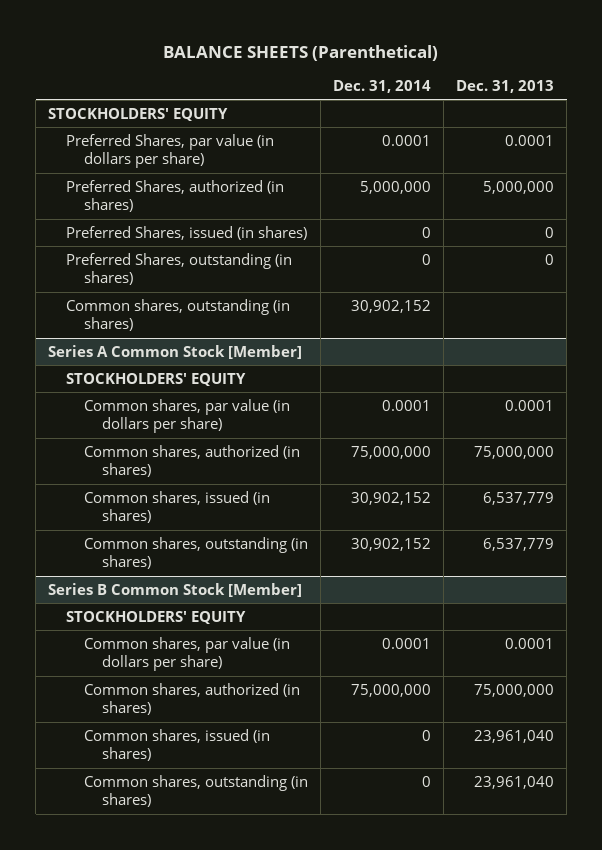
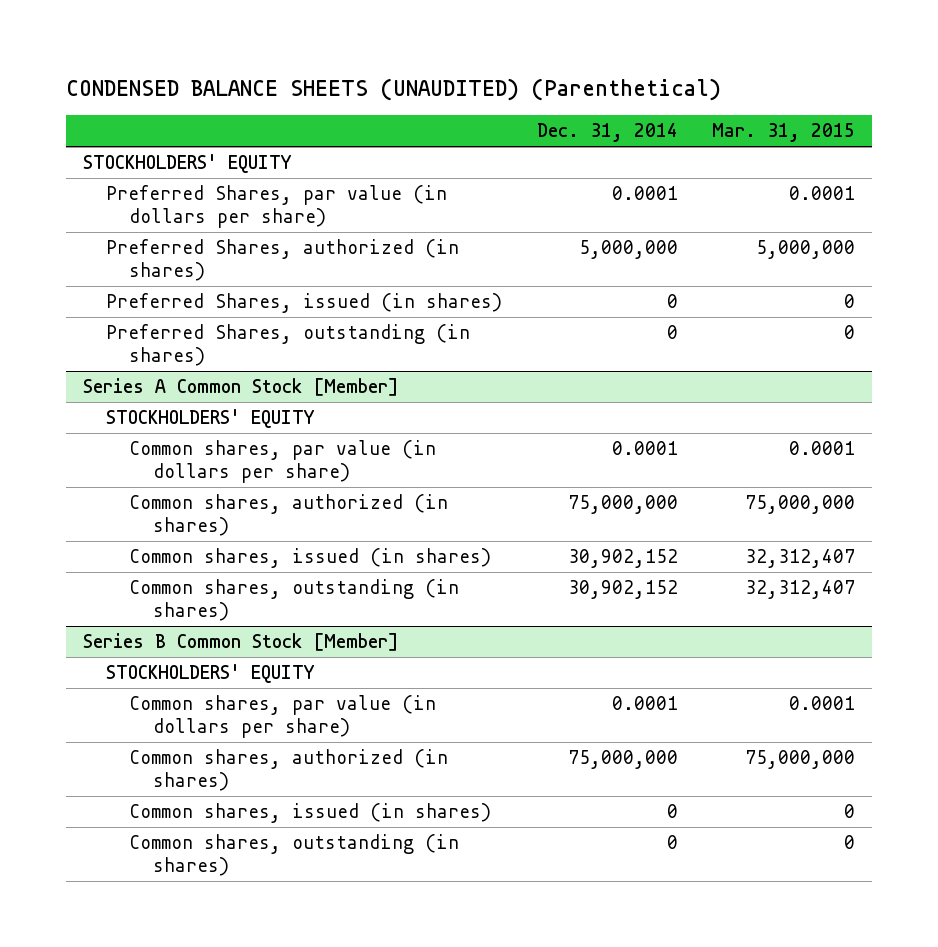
[163,44,439,61] BALANCE SHEETS (Parenthetical) -> [65,77,721,101] CONDENSED BALANCE SHEETS (UNAUDITED) (Parenthetical)
[456,79,555,93] Dec. 31, 2013 -> none
none -> [711,123,855,143] Mar. 31, 2015
[65,298,290,332] Common shares, outstanding (in shares) -> none

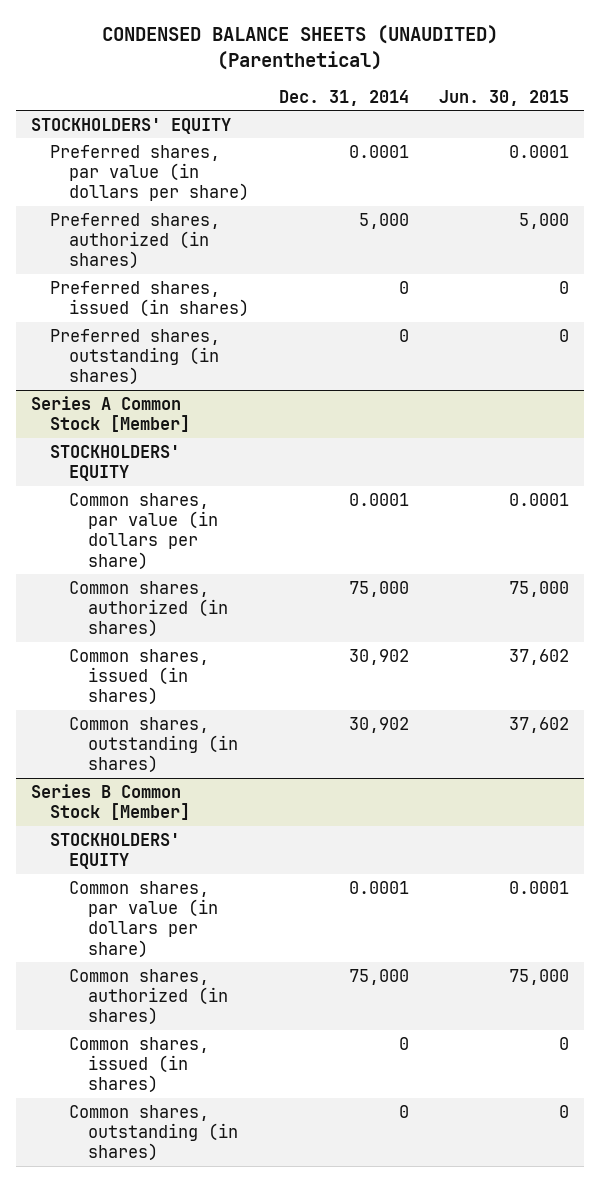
[711,123,855,143] Mar. 31, 2015 -> none
none -> [439,89,570,106] Jun. 30, 2015
[106,185,448,229] Preferred Shares, par value (in dollars per share) -> [50,144,250,202] Preferred shares, par value (in dollars per share)
[106,239,460,282] Preferred Shares, authorized (in shares) -> [50,212,221,270] Preferred shares, authorized (in shares)
[578,240,678,260] 5,000,000 -> [359,212,410,229] 5,000
[106,293,503,314] Preferred Shares, issued (in shares) -> [50,280,250,317] Preferred shares, issued (in shares)
[106,324,471,367] Preferred Shares, outstanding (in shares) -> [50,328,221,386] Preferred shares, outstanding (in shares)
[567,495,678,515] 75,000,000 -> [349,580,410,597] 75,000
[567,549,678,569] 30,902,152 -> [349,648,410,665] 30,902
[567,580,678,600] 30,902,152 -> [349,716,410,733] 30,902
[567,750,678,770] 75,000,000 -> [349,968,410,985] 75,000

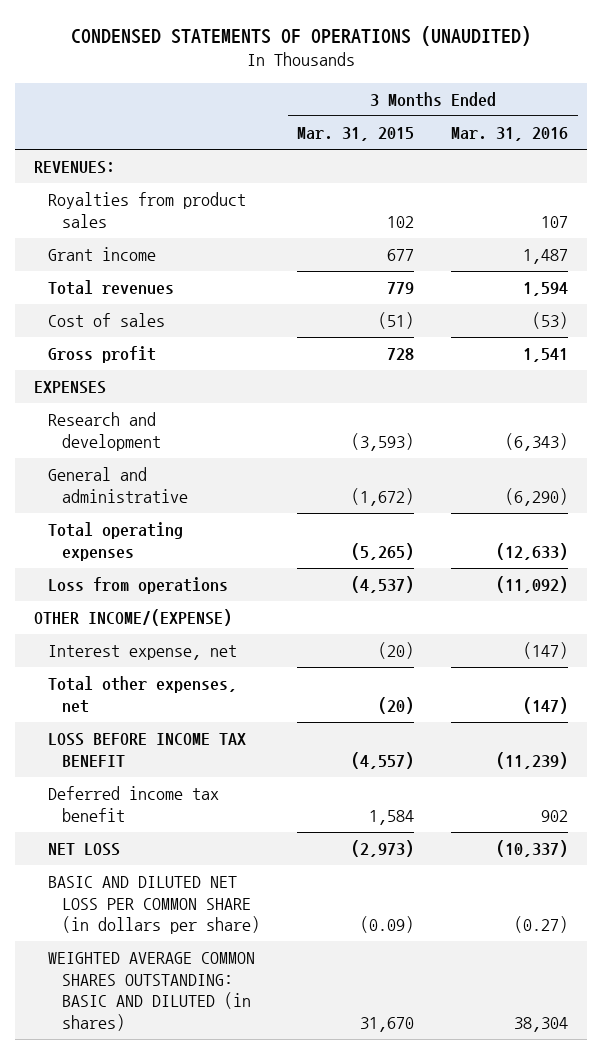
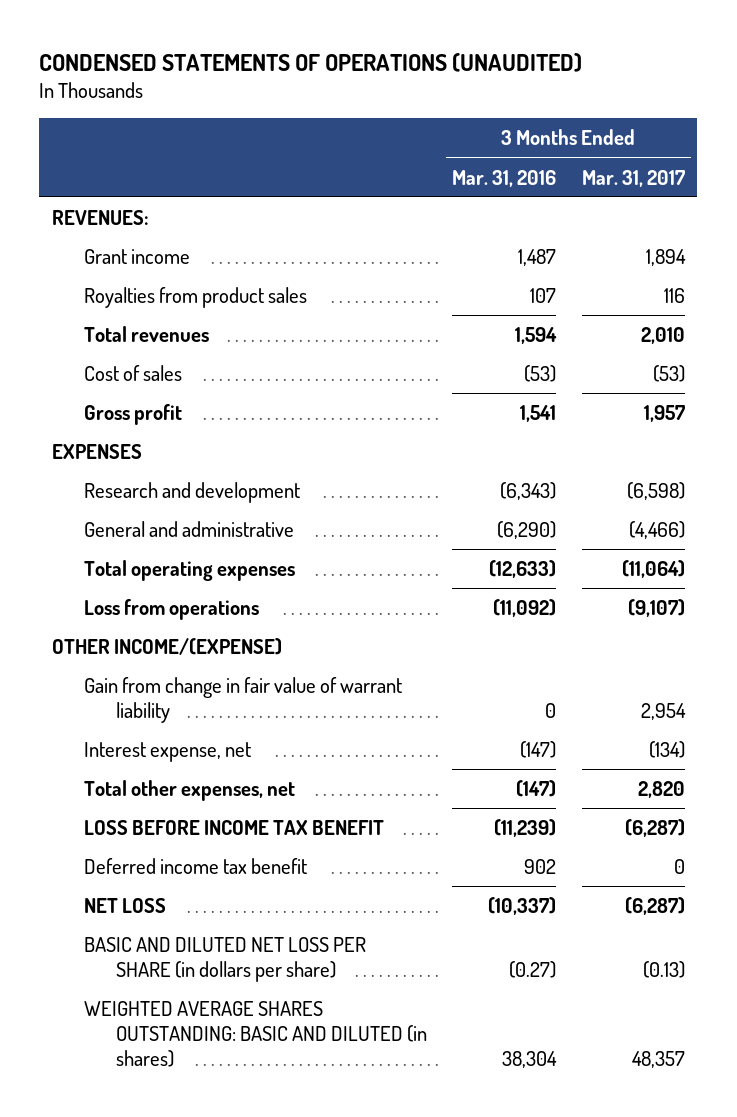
[297,127,415,142] Mar. 31, 2015 -> none
none -> [581,169,685,187] Mar. 31, 2017
[47,192,246,228] Royalties from product sales -> [83,287,307,309] Royalties from product sales
none -> [83,677,402,723] Gain from change in fair value of warrant liability
[47,876,261,935] BASIC AND DILUTED NET LOSS PER COMMON SHARE (in dollars per share) -> [83,937,366,982] BASIC AND DILUTED NET LOSS PER SHARE (in dollars per share)
[47,952,255,1031] WEIGHTED AVERAGE COMMON SHARES OUTSTANDING: BASIC AND DILUTED (in shares) -> [83,1001,427,1067] WEIGHTED AVERAGE SHARES OUTSTANDING: BASIC AND DILUTED (in shares)

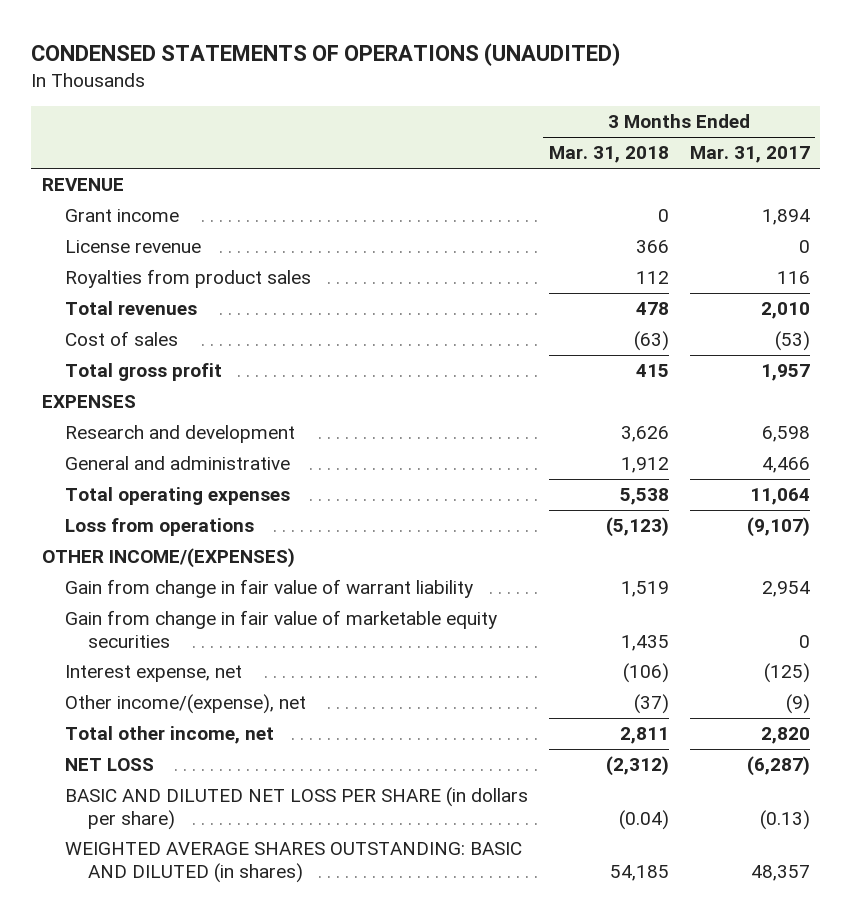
[452,169,557,187] Mar. 31, 2016 -> none
none -> [548,146,669,164] Mar. 31, 2018
[51,210,149,226] REVENUES: -> [41,178,124,192] REVENUE
none -> [64,240,201,254] License revenue
[83,404,182,426] Gross profit -> [64,363,222,382] Total gross profit
[626,482,685,501] (6,598) -> [761,426,810,443] 6,598
[628,521,685,540] (4,466) -> [761,457,810,474] 4,466
[621,560,685,579] (11,064) -> [749,488,810,506] 11,064
[51,638,282,656] OTHER INCOME/(EXPENSE) -> [41,548,295,569] OTHER INCOME/(EXPENSES)
[83,820,384,836] LOSS BEFORE INCOME TAX BENEFIT -> none
[83,858,307,875] Deferred income tax benefit -> none
none -> [64,610,497,648] Gain from change in fair value of marketable equity securities
[648,741,685,759] (134) -> [763,663,810,684] (125)
none -> [64,694,306,715] Other income/(expense), net
[83,780,295,802] Total other expenses, net -> [64,726,274,745] Total other income, net

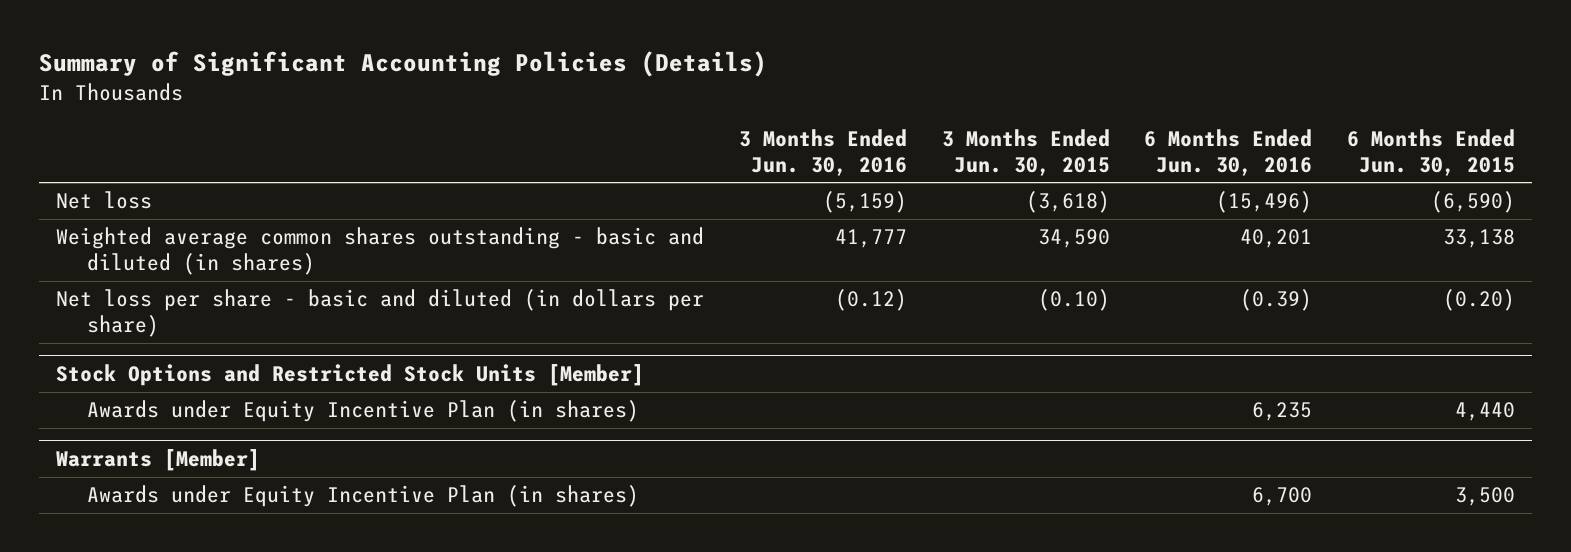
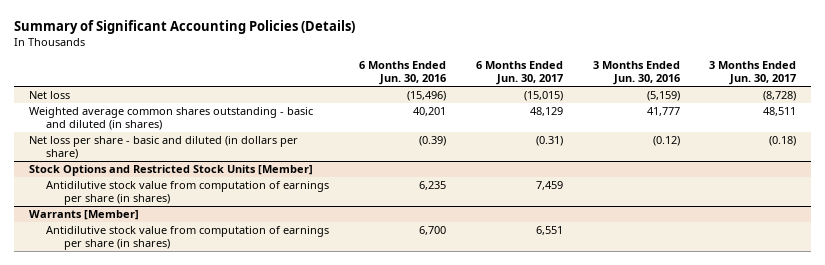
[941,129,1110,176] 3 Months Ended Jun. 30, 2015 -> none
[1346,129,1515,176] 6 Months Ended Jun. 30, 2015 -> none
none -> [475,61,563,86] 6 Months Ended Jun. 30, 2017
none -> [709,61,797,86] 3 Months Ended Jun. 30, 2017
[87,400,640,423] Awards under Equity Incentive Plan (in shares) -> [46,180,330,205] Antidilutive stock value from computation of earnings per share (in shares)
[87,485,640,508] Awards under Equity Incentive Plan (in shares) -> [46,225,330,250] Antidilutive stock value from computation of earnings per share (in shares)

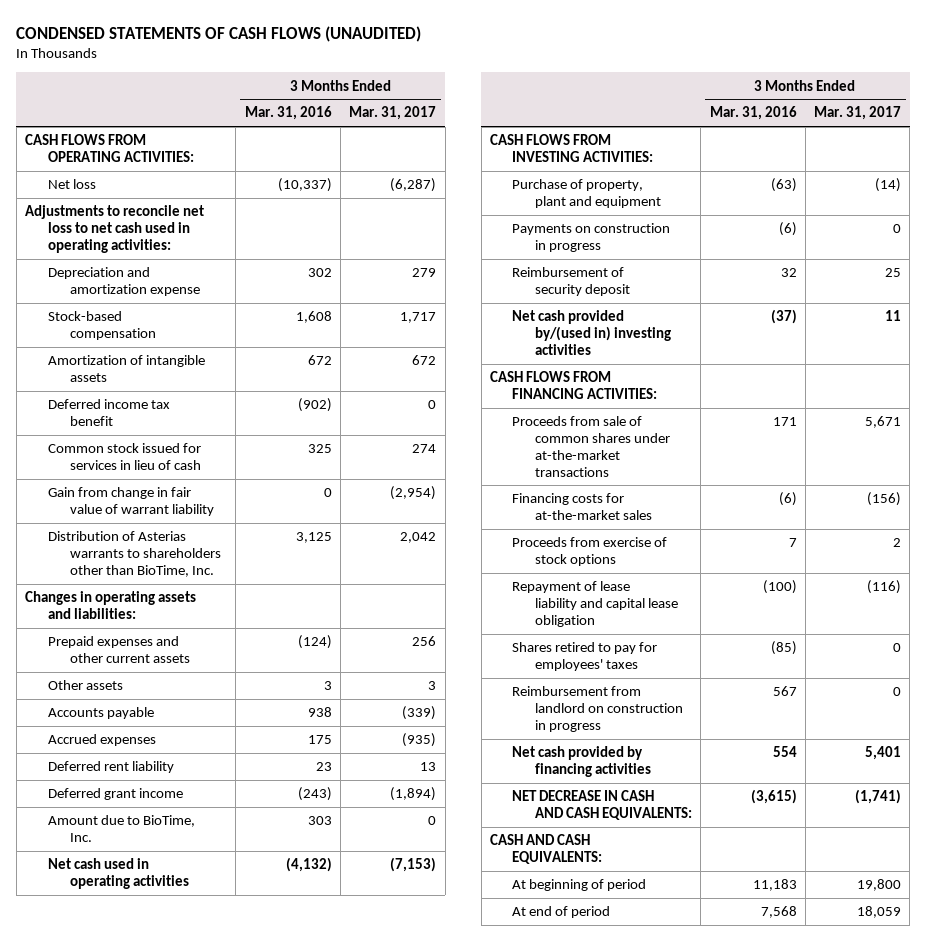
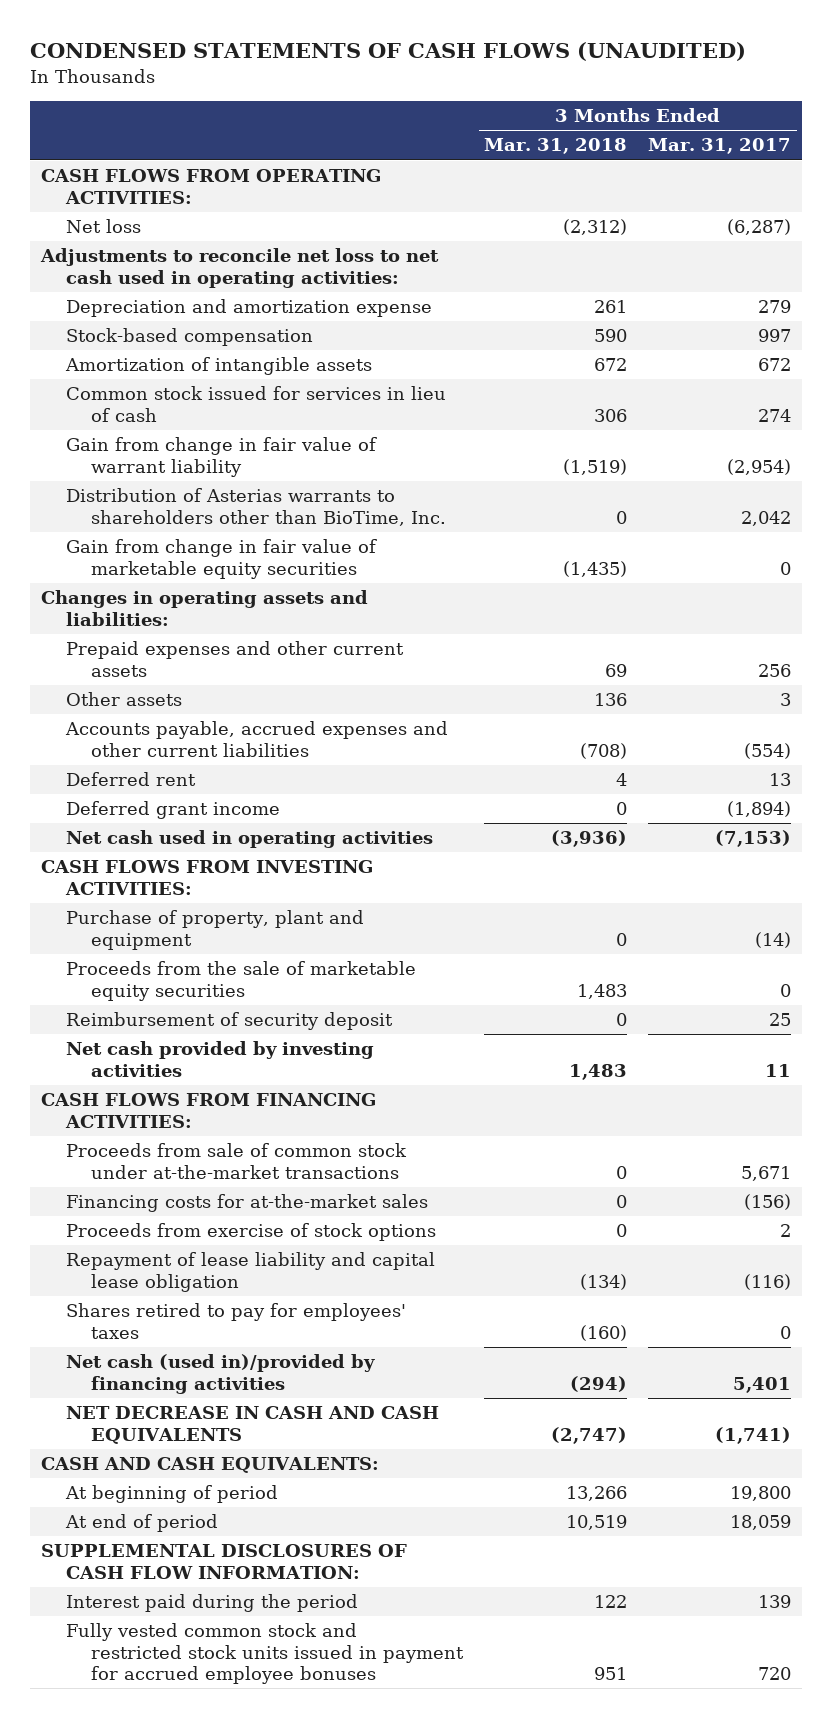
[244,106,332,121] Mar. 31, 2016 -> none
none -> [484,138,628,155] Mar. 31, 2018
[400,312,437,324] 1,717 -> [758,329,792,343] 997
[47,399,170,426] Deferred income tax benefit -> none
none -> [65,539,377,579] Gain from change in fair value of marketable equity securities
[47,707,154,720] Accounts payable -> none
[47,734,156,747] Accrued expenses -> none
none -> [64,721,448,757] Accounts payable, accrued expenses and other current liabilities
[47,761,174,774] Deferred rent liability -> [65,772,196,787] Deferred rent
[47,815,195,842] Amount due to BioTime, Inc. -> none
[512,223,671,252] Payments on construction in progress -> none
none -> [65,961,416,1001] Proceeds from the sale of marketable equity securities
[512,310,672,355] Net cash provided by/(used in) investing activities -> [65,1041,374,1077] Net cash provided by investing activities
[512,416,671,477] Proceeds from sale of common shares under at-the-market transactions -> [65,1143,407,1179] Proceeds from sale of common stock under at-the-market transactions
[512,686,684,732] Reimbursement from landlord on construction in progress -> none
[512,746,652,777] Net cash provided by financing activities -> [65,1354,375,1394] Net cash (used in)/provided by financing activities
[512,790,693,820] NET DECREASE IN CASH AND CASH EQUIVALENTS: -> [65,1406,439,1444] NET DECREASE IN CASH AND CASH EQUIVALENTS
none -> [40,1544,407,1579] SUPPLEMENTAL DISCLOSURES OF CASH FLOW INFORMATION:
none -> [65,1594,358,1613] Interest paid during the period
none -> [65,1623,465,1685] Fully vested common stock and restricted stock units issued in payment for accrued employee bonuses

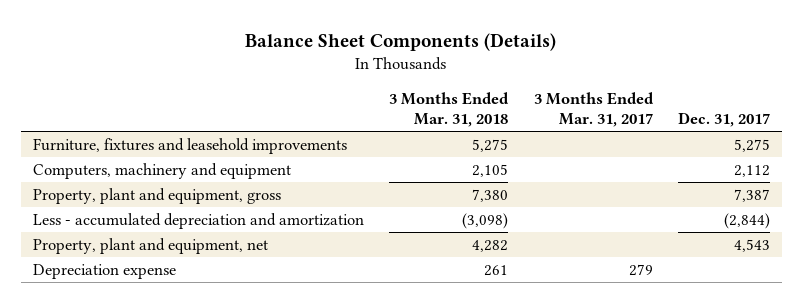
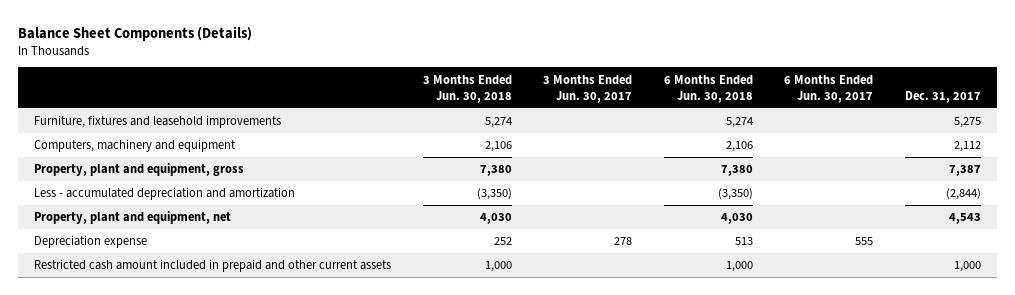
[389,91,510,128] 3 Months Ended Mar. 31, 2018 -> none
[533,91,654,128] 3 Months Ended Mar. 31, 2017 -> none
none -> [422,74,512,103] 3 Months Ended Jun. 30, 2018
none -> [543,74,633,103] 3 Months Ended Jun. 30, 2017
none -> [663,74,753,103] 6 Months Ended Jun. 30, 2018
none -> [784,74,874,103] 6 Months Ended Jun. 30, 2017
none -> [33,259,391,273] Restricted cash amount included in prepaid and other current assets

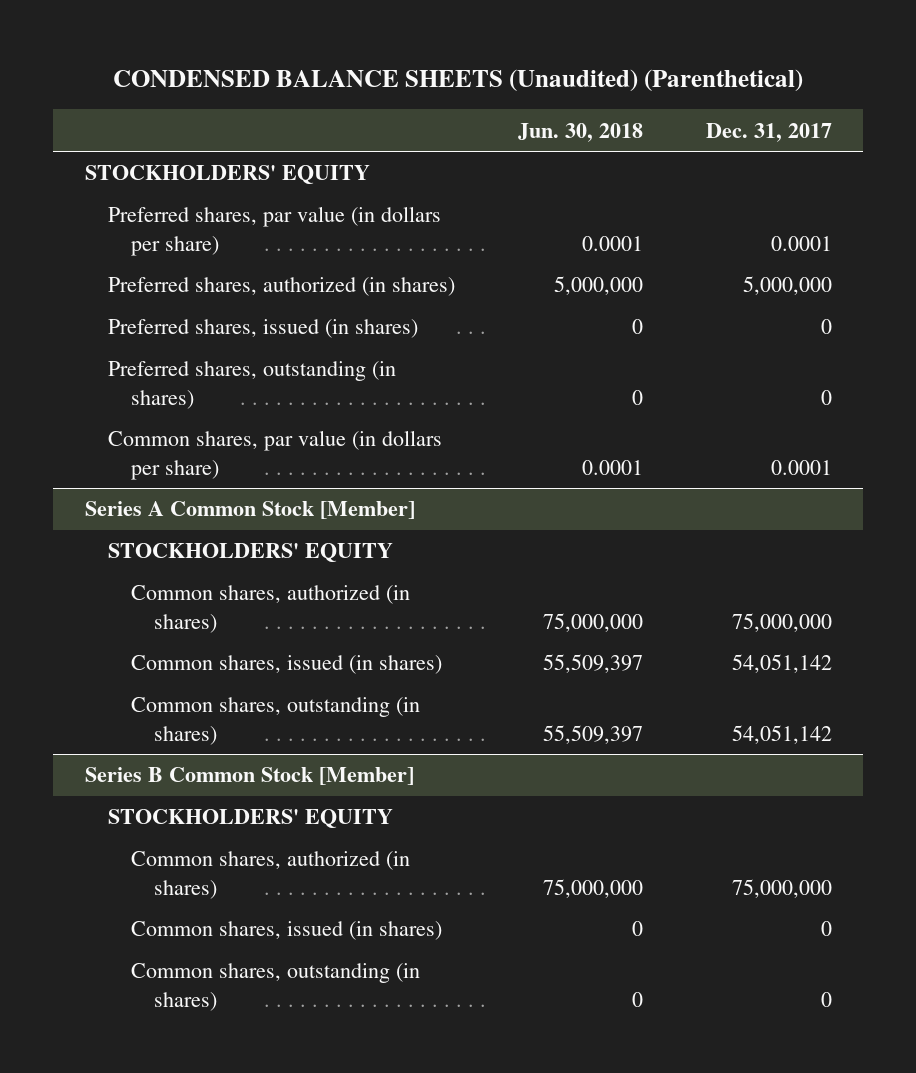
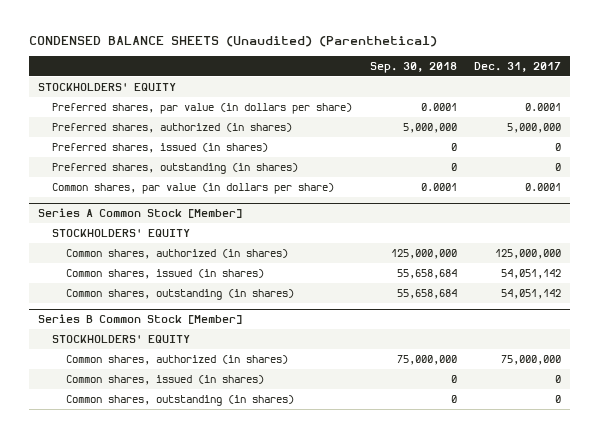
[517,122,643,142] Jun. 30, 2018 -> none
none -> [369,61,457,73] Sep. 30, 2018
[731,612,832,632] 75,000,000 -> [495,249,562,260] 125,000,000

